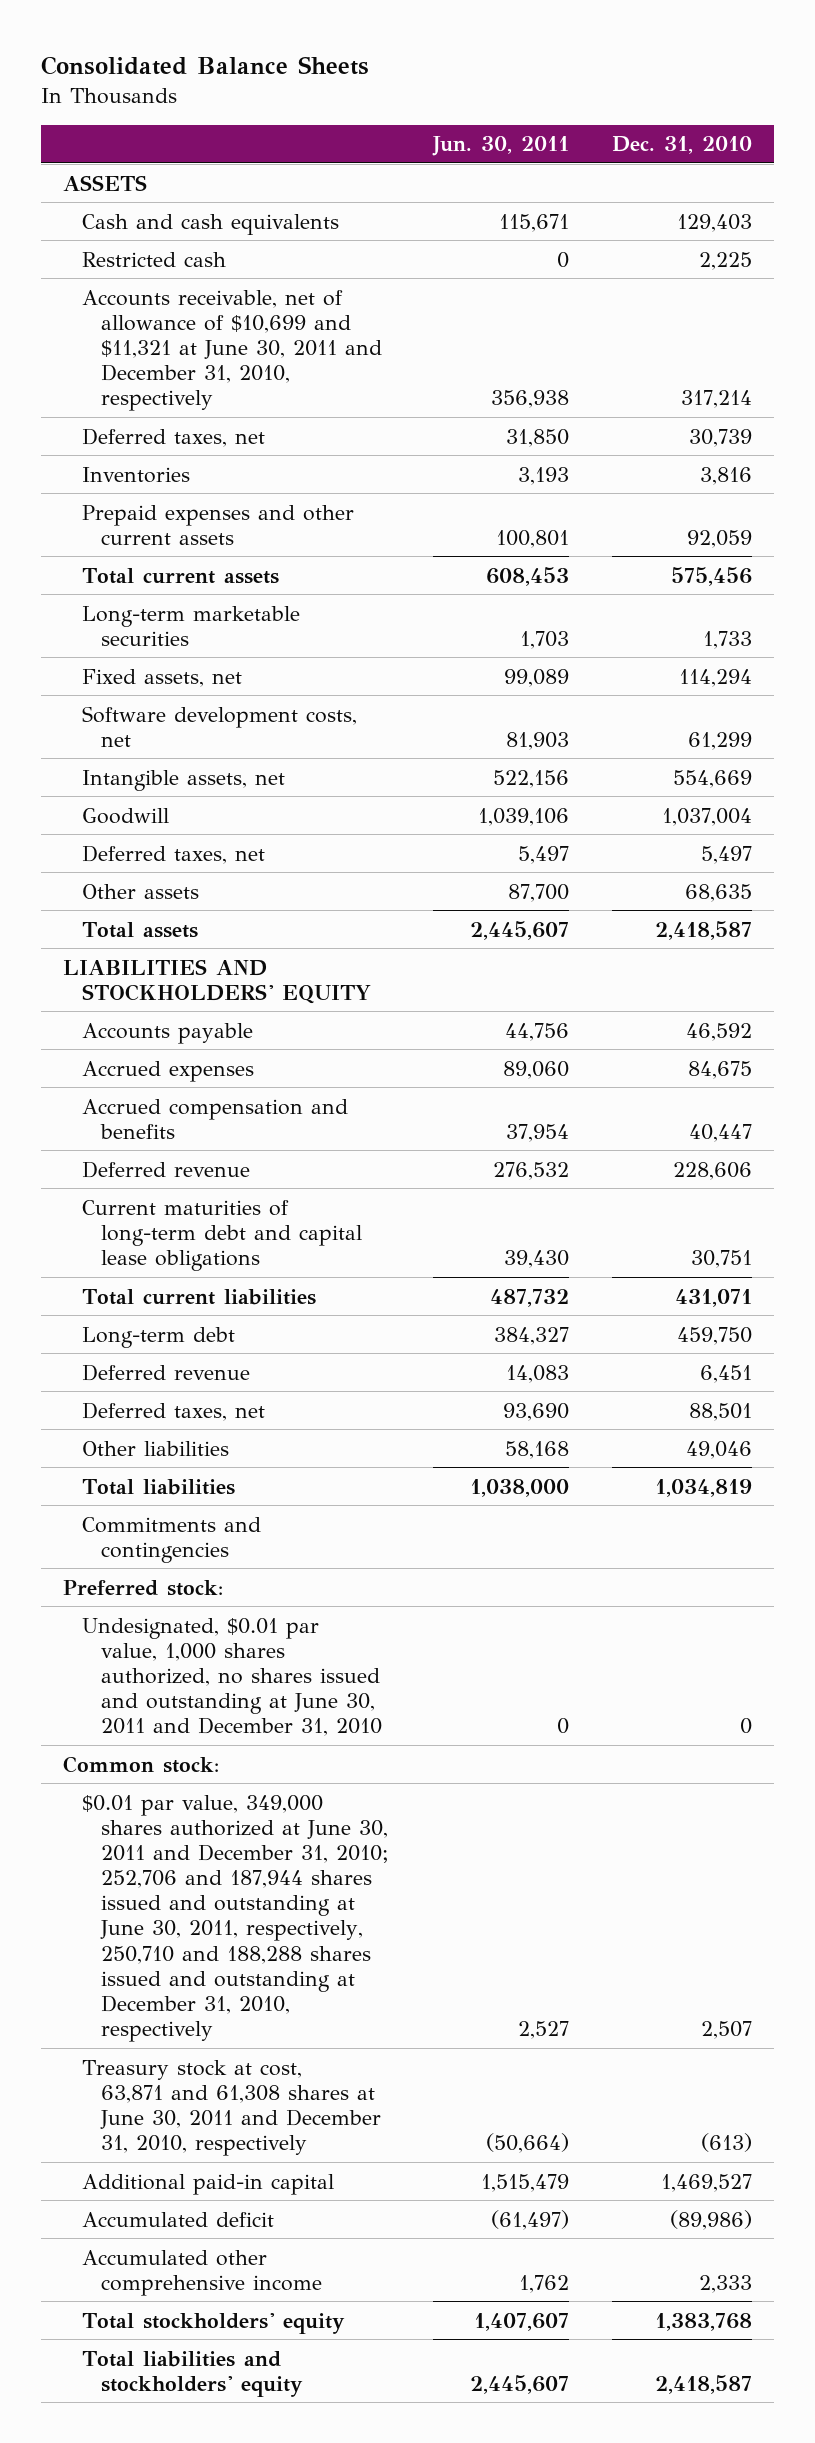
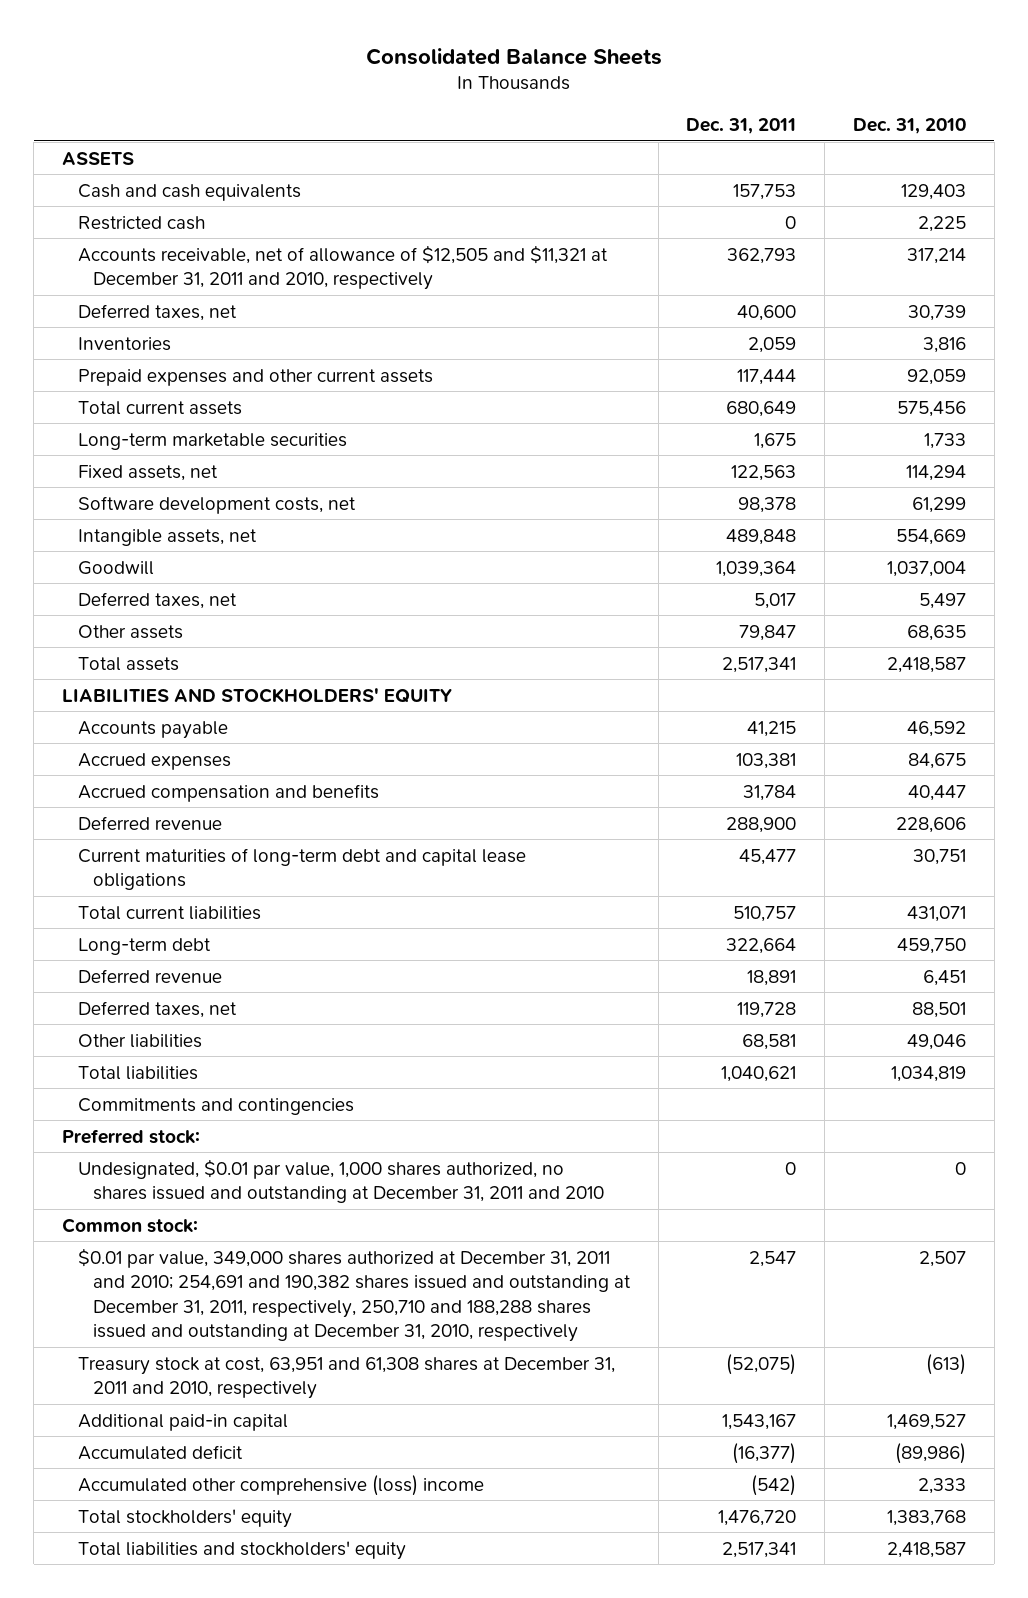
[431,136,569,157] Jun. 30, 2011 -> none
none -> [686,117,797,134] Dec. 31, 2011
[82,289,383,412] Accounts receivable, net of allowance of $10,699 and $11,321 at June 30, 2011 and December 31, 2010, respectively -> [77,244,608,291] Accounts receivable, net of allowance of $12,505 and $11,321 at December 31, 2011 and 2010, respectively
[82,1617,383,1737] Undesignated, $0.01 par value, 1,000 shares authorized, no shares issued and outstanding at June 30, 2011 and December 31, 2010 -> [77,1158,604,1204] Undesignated, $0.01 par value, 1,000 shares authorized, no shares issued and outstanding at December 31, 2011 and 2010
[82,1794,390,2042] $0.01 par value, 349,000 shares authorized at June 30, 2011 and December 31, 2010; 252,706 and 187,944 shares issued and outstanding at June 30, 2011, respectively, 250,710 and 188,288 shares issued and outstanding at December 31, 2010, respectively -> [77,1247,631,1343] $0.01 par value, 349,000 shares authorized at December 31, 2011 and 2010; 254,691 and 190,382 shares issued and outstanding at December 31, 2011, respectively, 250,710 and 188,288 shares issued and outstanding at December 31, 2010, respectively
[82,2059,382,2157] Treasury stock at cost, 63,871 and 61,308 shares at June 30, 2011 and December 31, 2010, respectively -> [77,1356,615,1400] Treasury stock at cost, 63,951 and 61,308 shares at December 31, 2011 and 2010, respectively
[82,2249,323,2296] Accumulated other comprehensive income -> [77,1474,484,1496] Accumulated other comprehensive (loss) income

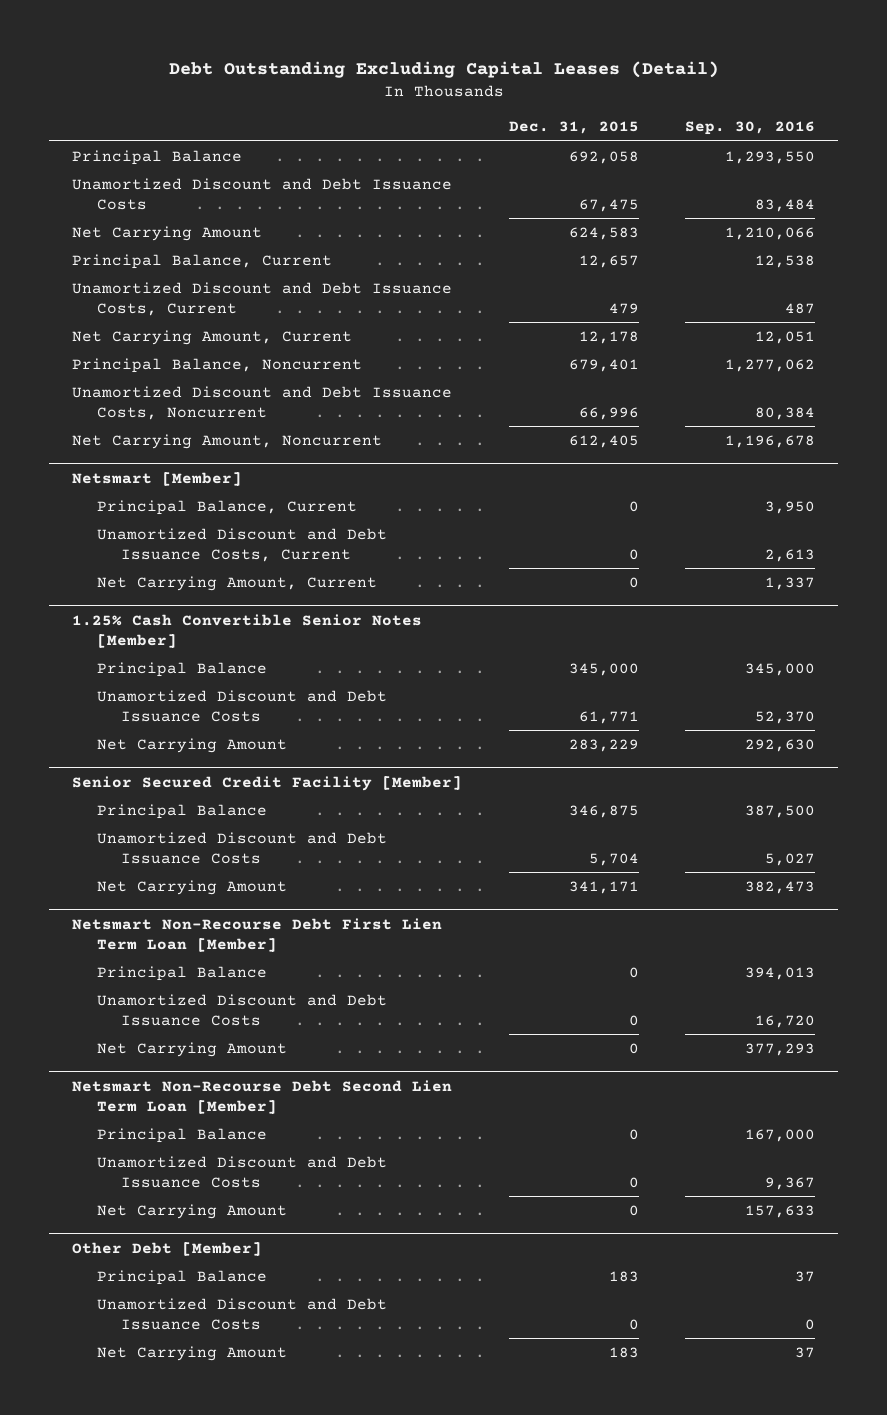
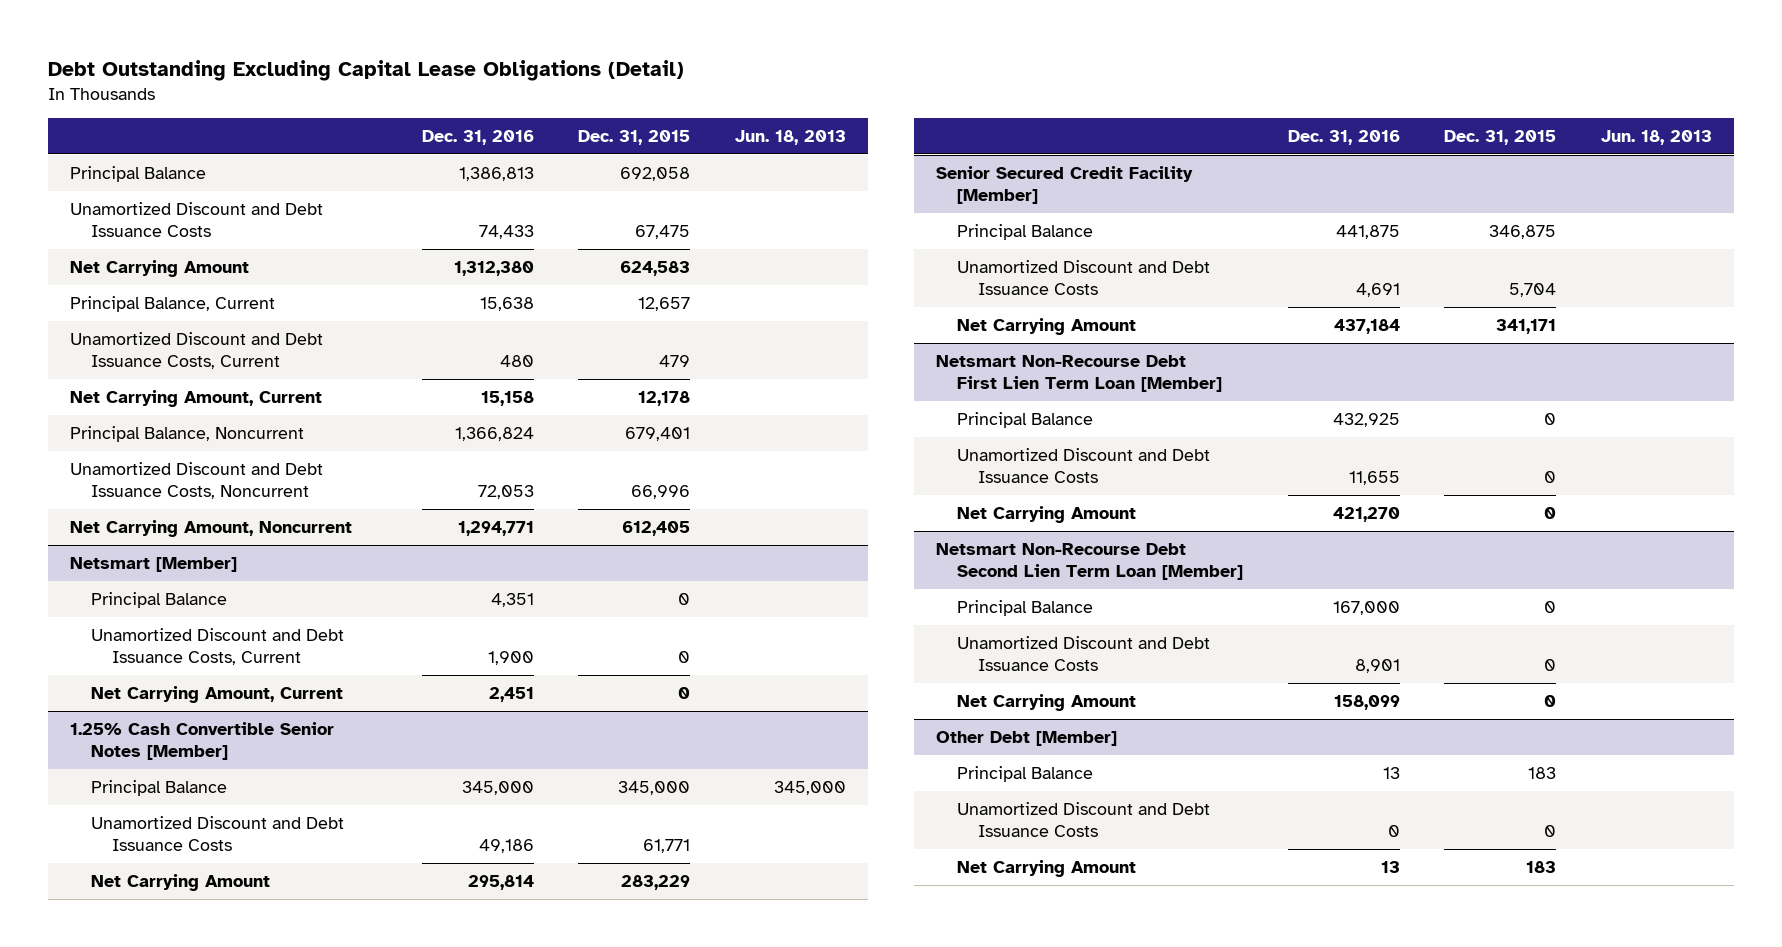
[168,61,719,79] Debt Outstanding Excluding Capital Leases (Detail) -> [47,59,684,81] Debt Outstanding Excluding Capital Lease Obligations (Detail)
[684,121,815,136] Sep. 30, 2016 -> none
none -> [421,130,534,146] Dec. 31, 2016
none -> [735,130,847,146] Jun. 18, 2013
[96,499,357,515] Principal Balance, Current -> [91,591,228,608] Principal Balance

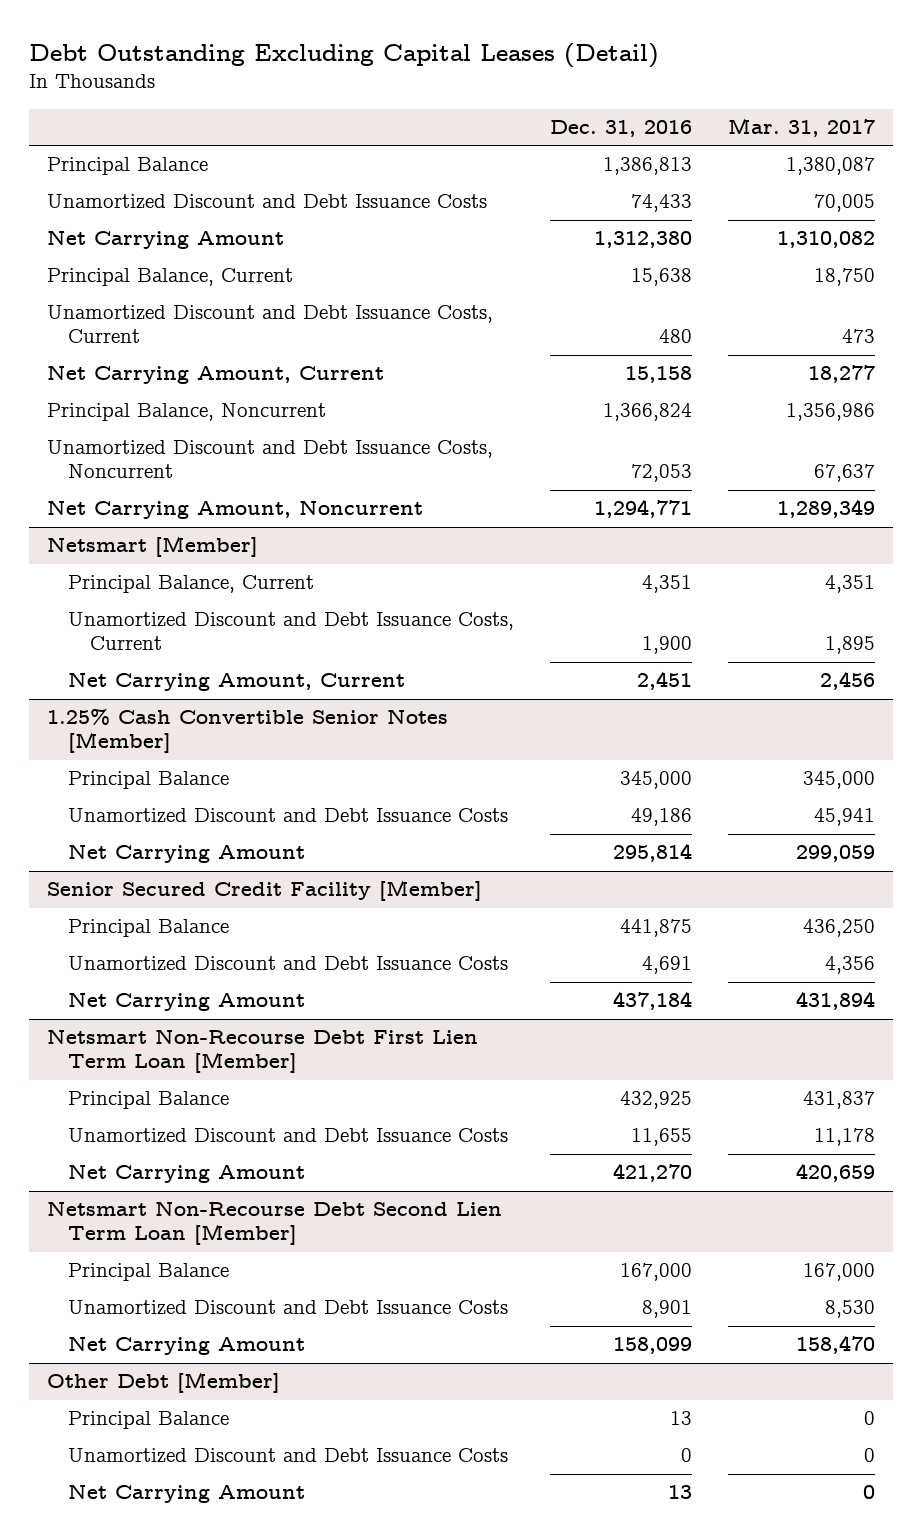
[47,59,684,81] Debt Outstanding Excluding Capital Lease Obligations (Detail) -> [28,42,659,68] Debt Outstanding Excluding Capital Leases (Detail)
[578,130,691,146] Dec. 31, 2015 -> none
[735,130,847,146] Jun. 18, 2013 -> none
none -> [728,117,876,137] Mar. 31, 2017
[91,591,228,608] Principal Balance -> [68,575,315,594] Principal Balance, Current

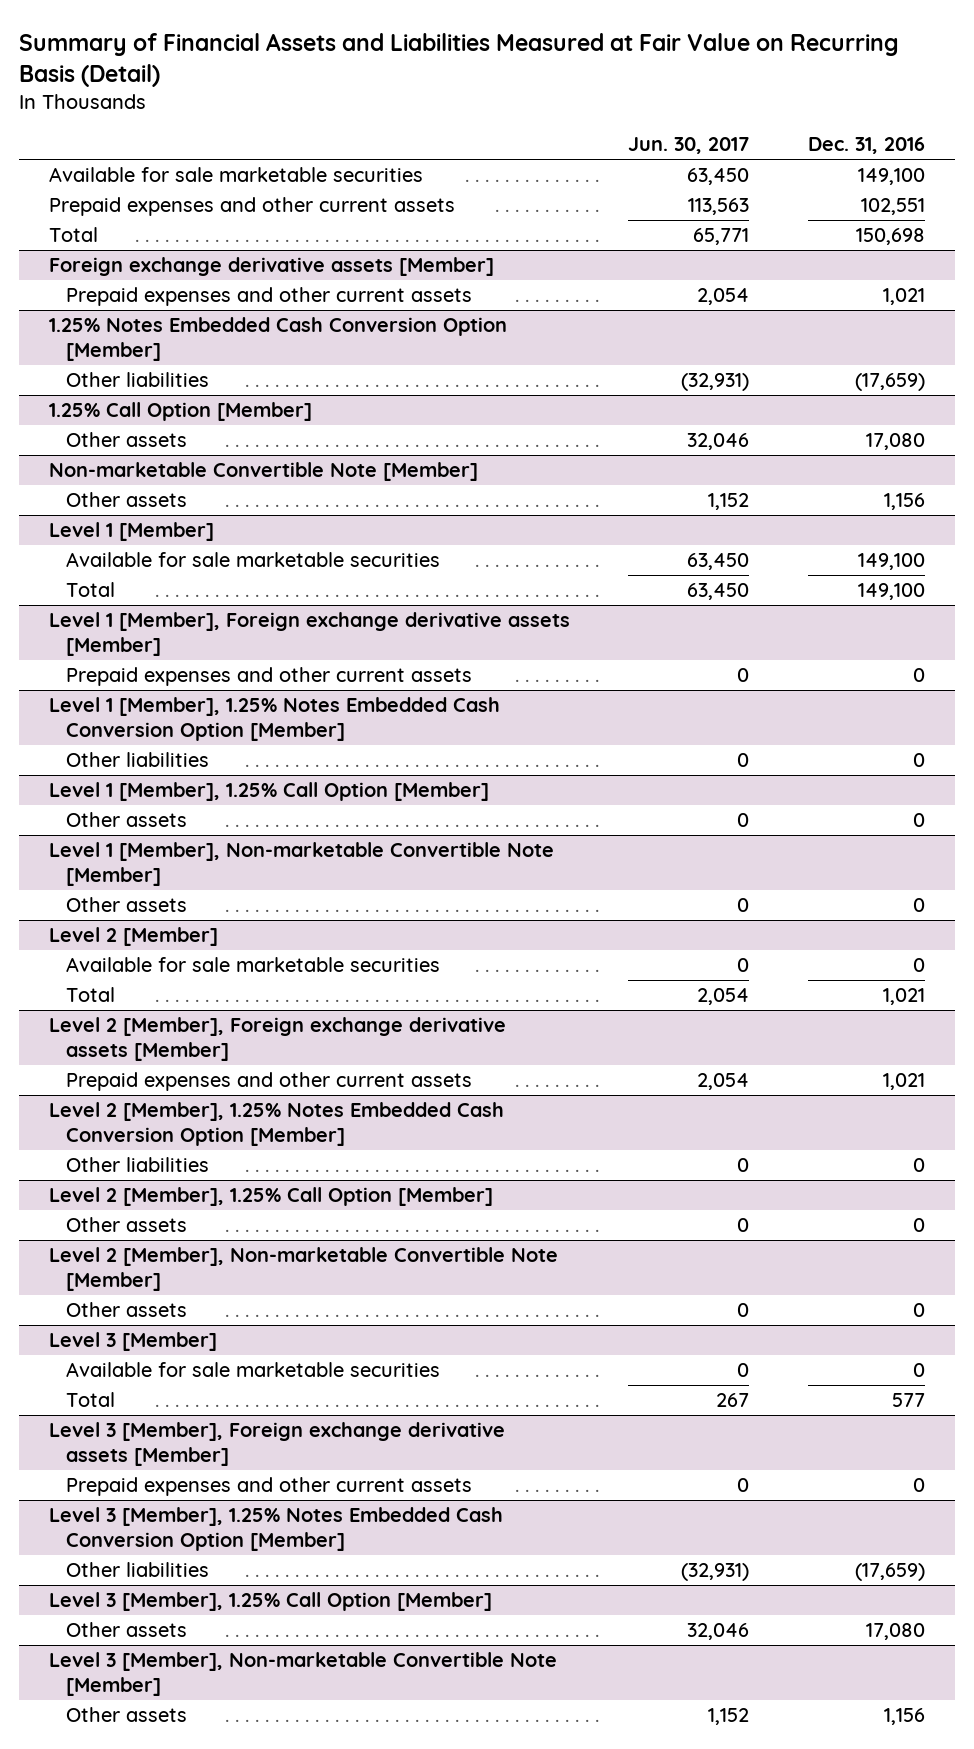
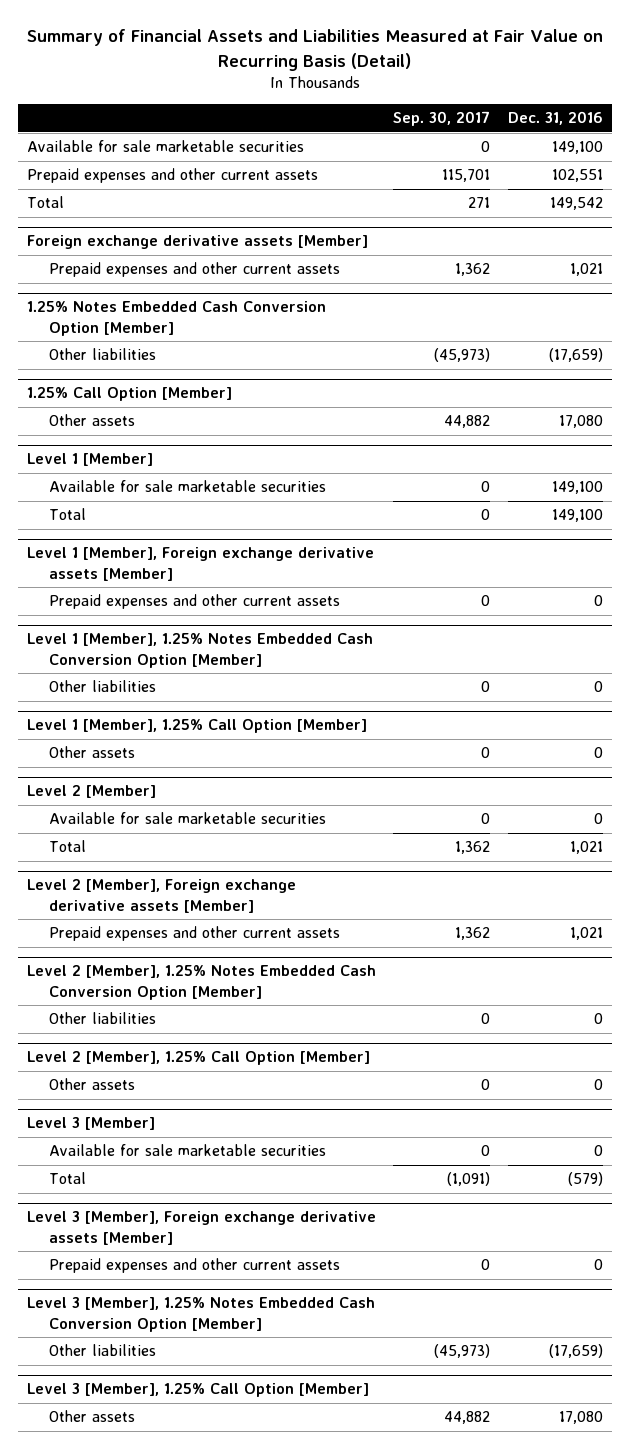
[628,137,750,155] Jun. 30, 2017 -> none
none -> [393,111,491,127] Sep. 30, 2017
[856,228,926,246] 150,698 -> [550,197,604,211] 149,542
[48,462,478,482] Non-marketable Convertible Note [Member] -> none
[65,492,187,508] Other assets -> none
[48,842,554,886] Level 1 [Member], Non-marketable Convertible Note [Member] -> none
[65,897,187,913] Other assets -> none
[48,1247,558,1291] Level 2 [Member], Non-marketable Convertible Note [Member] -> none
[65,1302,187,1318] Other assets -> none
[892,1393,926,1408] 577 -> [568,1172,604,1187] (579)
[48,1652,557,1696] Level 3 [Member], Non-marketable Convertible Note [Member] -> none
[65,1707,187,1723] Other assets -> none

